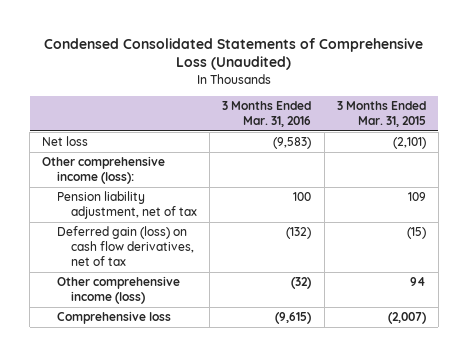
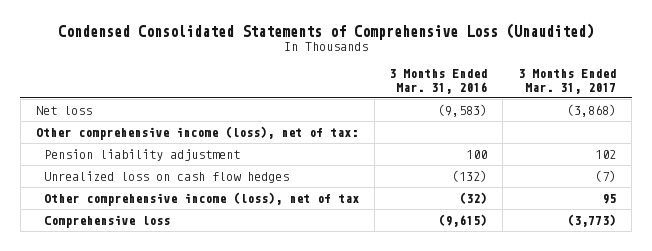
[336,101,426,128] 3 Months Ended Mar. 31, 2015 -> none
none -> [518,68,617,94] 3 Months Ended Mar. 31, 2017
[42,156,166,185] Other comprehensive income (loss): -> [35,125,358,140] Other comprehensive income (loss), net of tax:
[56,191,198,220] Pension liability adjustment, net of tax -> [43,148,240,161] Pension liability adjustment
[56,226,195,266] Deferred gain (loss) on cash flow derivatives, net of tax -> [43,170,289,183] Unrealized loss on cash flow hedges
[56,276,180,305] Other comprehensive income (loss) -> [43,191,359,206] Other comprehensive income (loss), net of tax

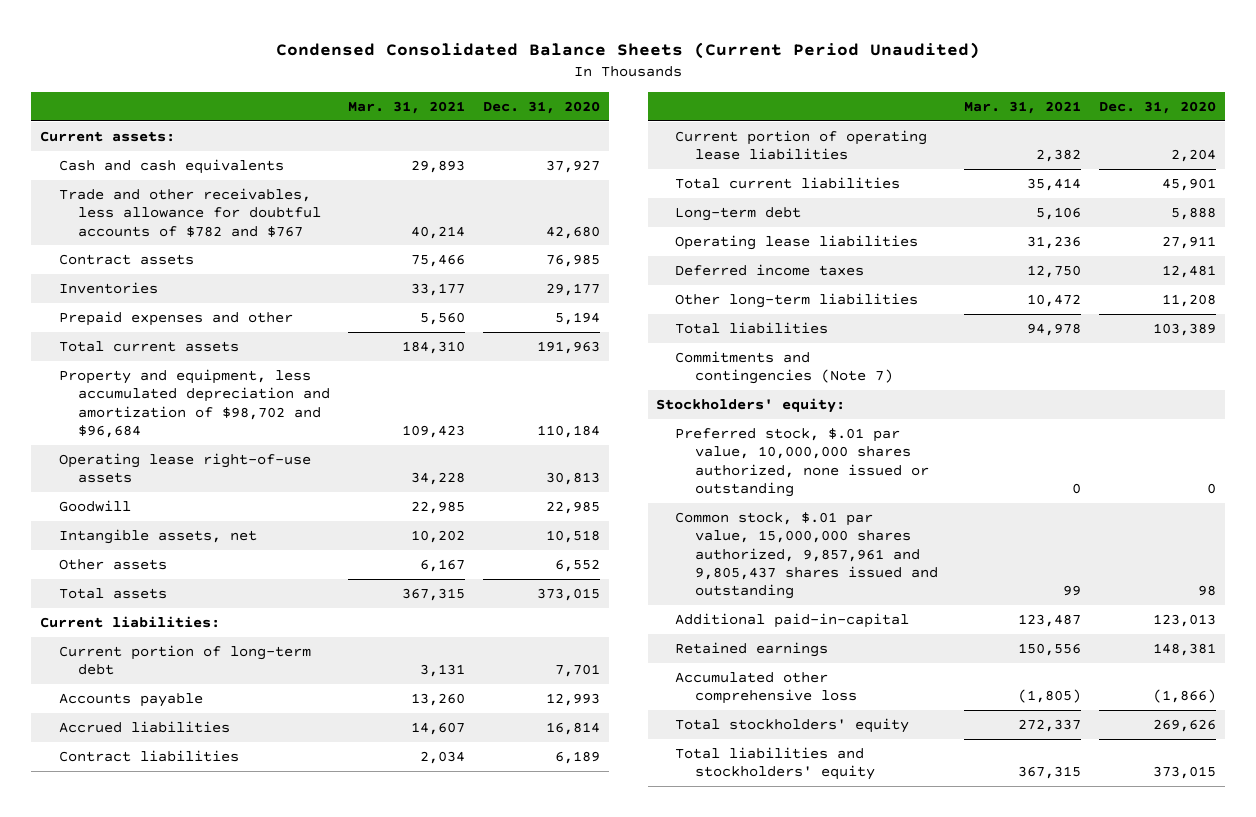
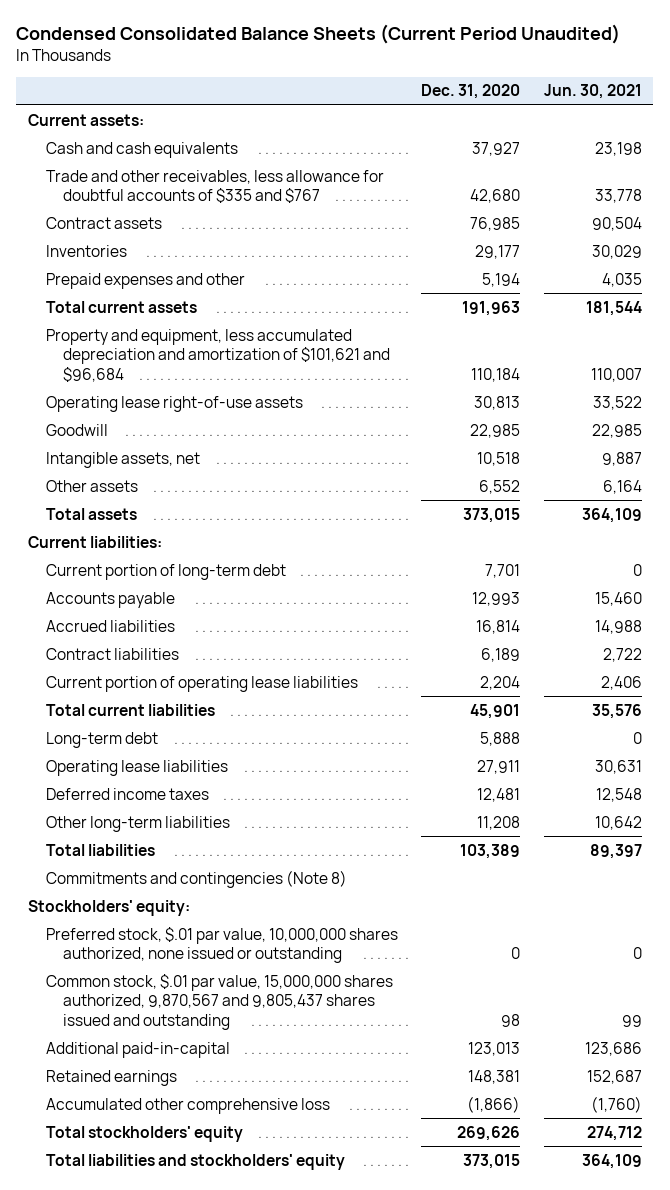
[347,100,465,114] Mar. 31, 2021 -> none
none -> [543,84,642,100] Jun. 30, 2021
[59,187,322,237] Trade and other receivables, less allowance for doubtful accounts of $782 and $767 -> [45,169,384,204] Trade and other receivables, less allowance for doubtful accounts of $335 and $767
[59,368,331,439] Property and equipment, less accumulated depreciation and amortization of $98,702 and $96,684 -> [45,328,391,382] Property and equipment, less accumulated depreciation and amortization of $101,621 and $96,684
[675,350,893,385] Commitments and contingencies (Note 7) -> [45,869,347,888] Commitments and contingencies (Note 8)
[675,511,938,600] Common stock, $.01 par value, 15,000,000 shares authorized, 9,857,961 and 9,805,437 shares issued and outstanding -> [45,973,393,1030] Common stock, $.01 par value, 15,000,000 shares authorized, 9,870,567 and 9,805,437 shares issued and outstanding

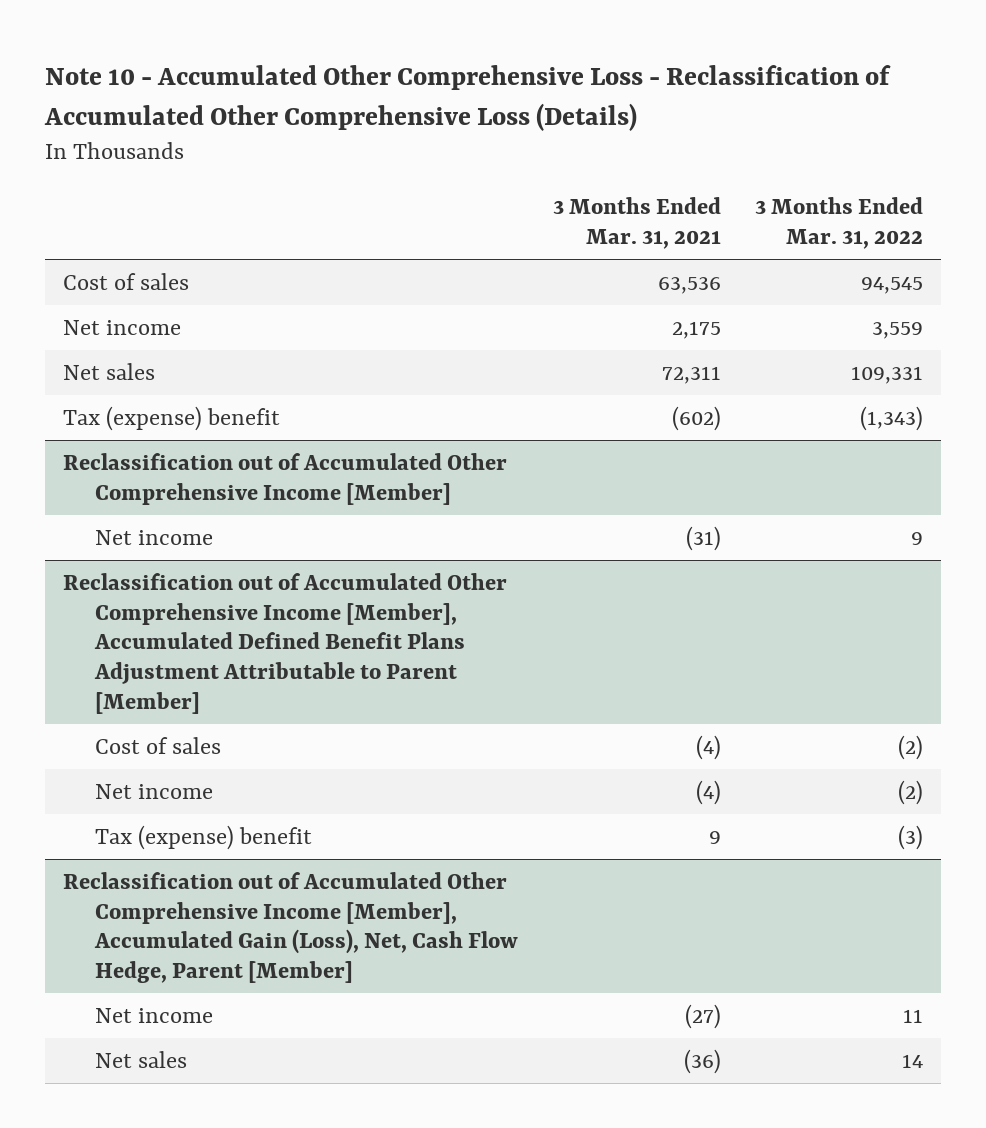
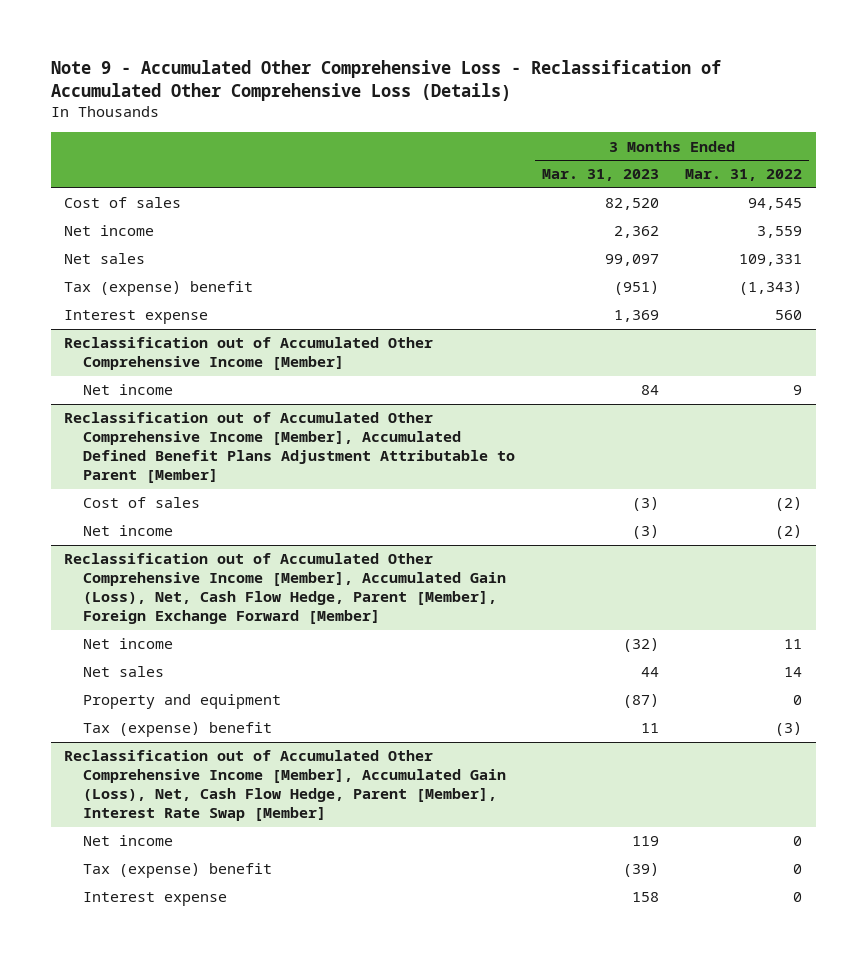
[44,64,892,131] Note 10 - Accumulated Other Comprehensive Loss - Reclassification of Accumulated Other Comprehensive Loss (Details) -> [50,59,721,102] Note 9 - Accumulated Other Comprehensive Loss - Reclassification of Accumulated Other Comprehensive Loss (Details)
[552,197,721,250] 3 Months Ended Mar. 31, 2021 -> none
none -> [541,169,659,182] Mar. 31, 2023
none -> [63,310,208,325] Interest expense
[95,824,313,850] Tax (expense) benefit -> none
[62,871,519,984] Reclassification out of Accumulated Other Comprehensive Income [Member], Accumulated Gain (Loss), Net, Cash Flow Hedge, Parent [Member] -> [63,553,507,625] Reclassification out of Accumulated Other Comprehensive Income [Member], Accumulated Gain (Loss), Net, Cash Flow Hedge, Parent [Member], Foreign Exchange Forward [Member]
none -> [83,694,282,710] Property and equipment
none -> [83,722,273,738] Tax (expense) benefit
none -> [63,750,507,822] Reclassification out of Accumulated Other Comprehensive Income [Member], Accumulated Gain (Loss), Net, Cash Flow Hedge, Parent [Member], Interest Rate Swap [Member]
none -> [83,835,174,847] Net income
none -> [83,863,273,879] Tax (expense) benefit
none -> [83,892,228,907] Interest expense

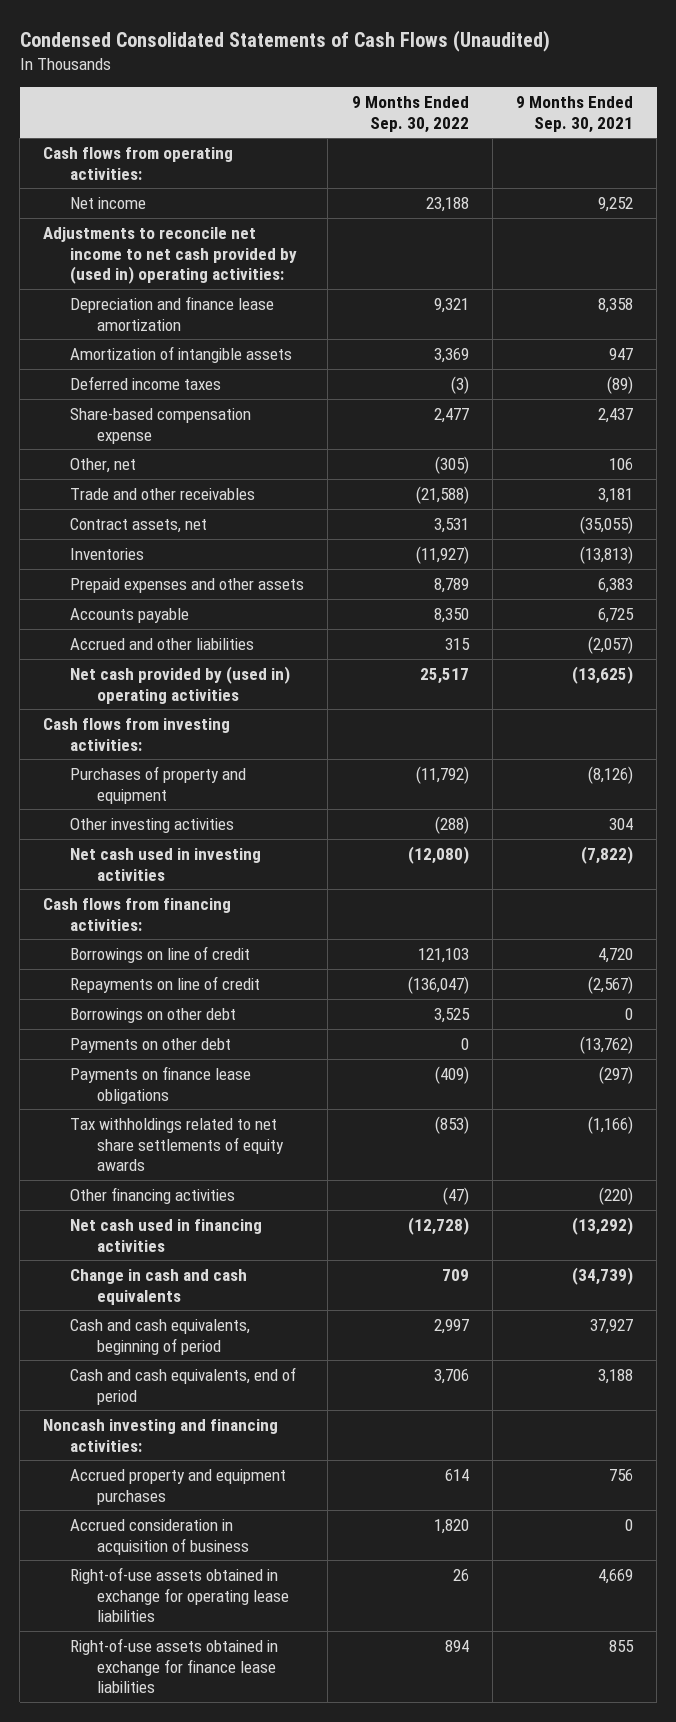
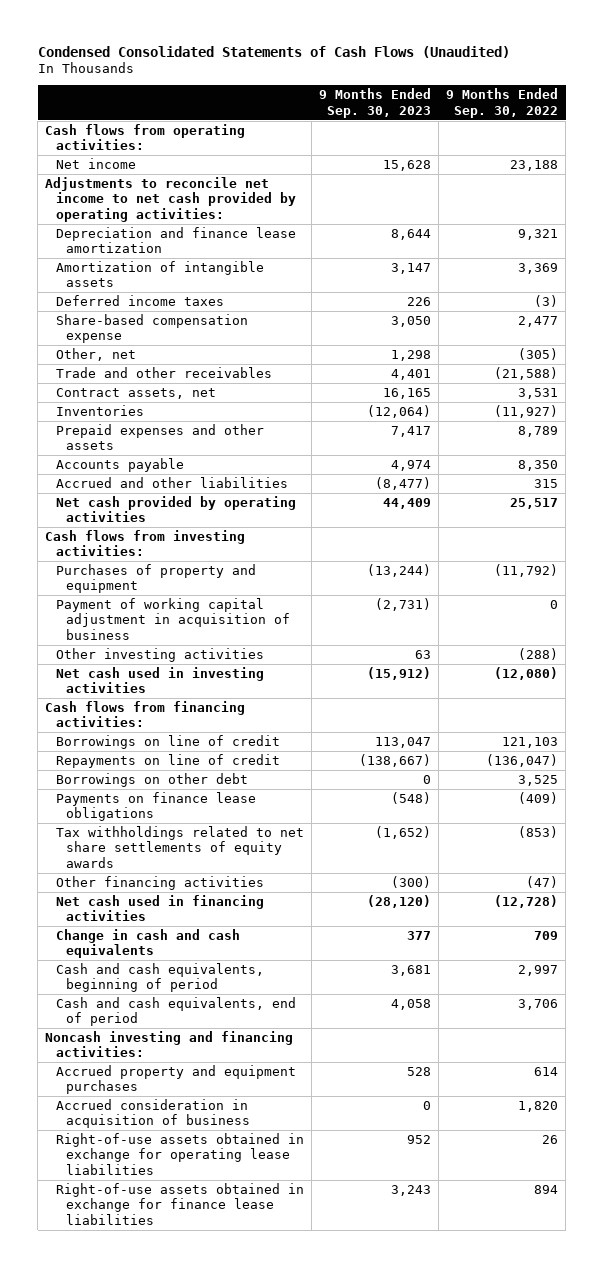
[515,96,633,133] 9 Months Ended Sep. 30, 2021 -> none
none -> [318,88,431,118] 9 Months Ended Sep. 30, 2023
[43,227,298,285] Adjustments to reconcile net income to net cash provided by (used in) operating activities: -> [45,176,296,222] Adjustments to reconcile net income to net cash provided by operating activities:
[70,666,291,704] Net cash provided by (used in) operating activities -> [55,495,296,523] Net cash provided by operating activities
none -> [55,597,290,640] Payment of working capital adjustment in acquisition of business
[70,1038,232,1054] Payments on other debt -> none

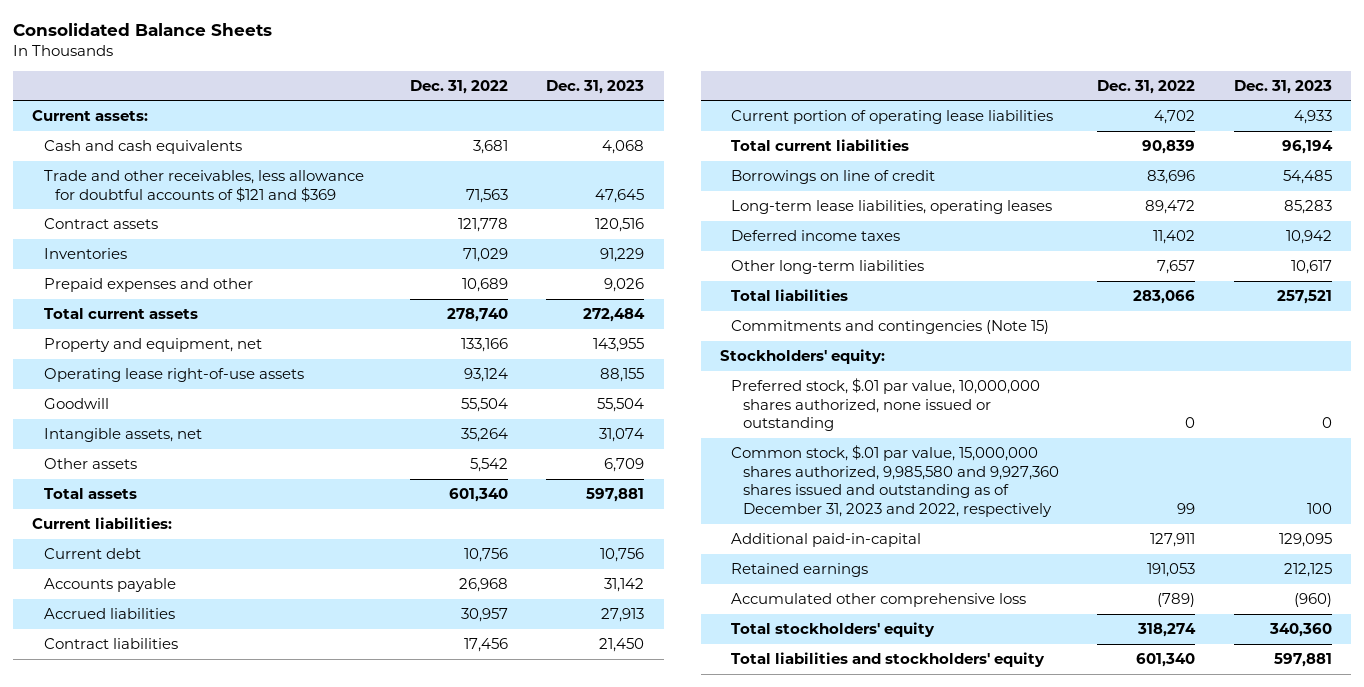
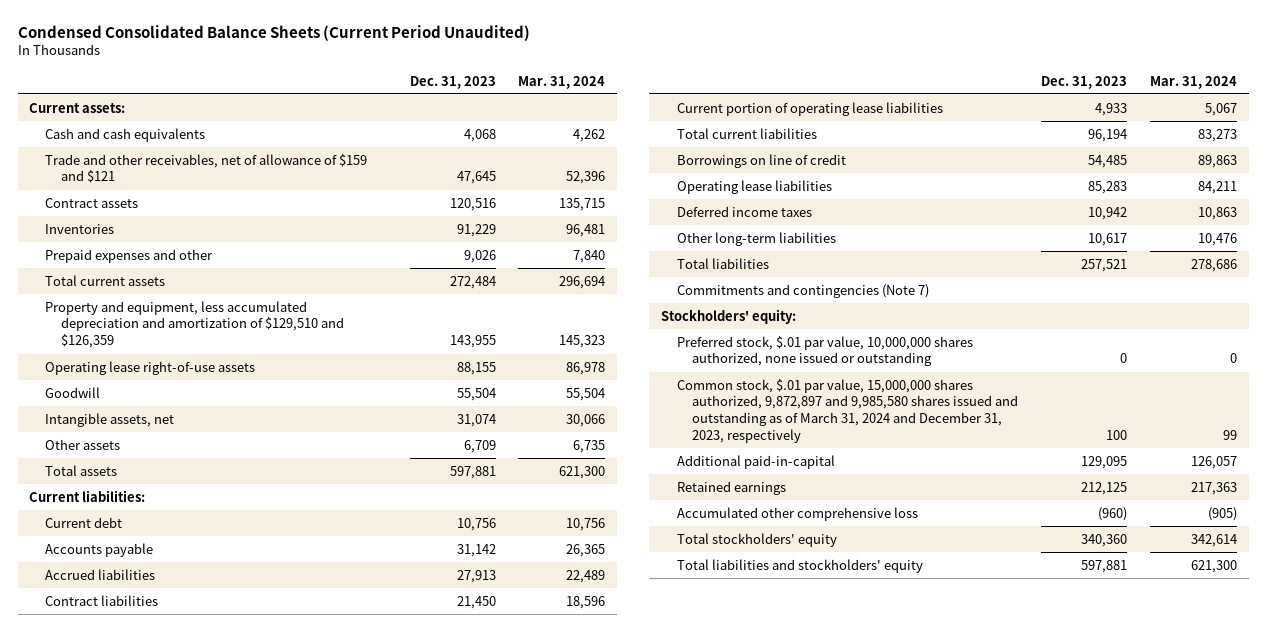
[12,22,272,36] Consolidated Balance Sheets -> [17,24,530,41] Condensed Consolidated Balance Sheets (Current Period Unaudited)
[409,79,508,94] Dec. 31, 2022 -> none
none -> [518,75,606,89] Mar. 31, 2024
[43,170,364,202] Trade and other receivables, less allowance for doubtful accounts of $121 and $369 -> [44,153,367,184] Trade and other receivables, net of allowance of $159 and $121
[43,338,262,353] Property and equipment, net -> [44,300,344,349] Property and equipment, less accumulated depreciation and amortization of $129,510 and $126,359
[731,200,1053,215] Long-term lease liabilities, operating leases -> [676,179,832,194] Operating lease liabilities
[731,320,1050,335] Commitments and contingencies (Note 15) -> [676,283,929,298] Commitments and contingencies (Note 7)
[731,445,1059,518] Common stock, $.01 par value, 15,000,000 shares authorized, 9,985,580 and 9,927,360 shares issued and outstanding as of December 31, 2023 and 2022, respectively -> [676,378,1019,444] Common stock, $.01 par value, 15,000,000 shares authorized, 9,872,897 and 9,985,580 shares issued and outstanding as of March 31, 2024 and December 31, 2023, respectively

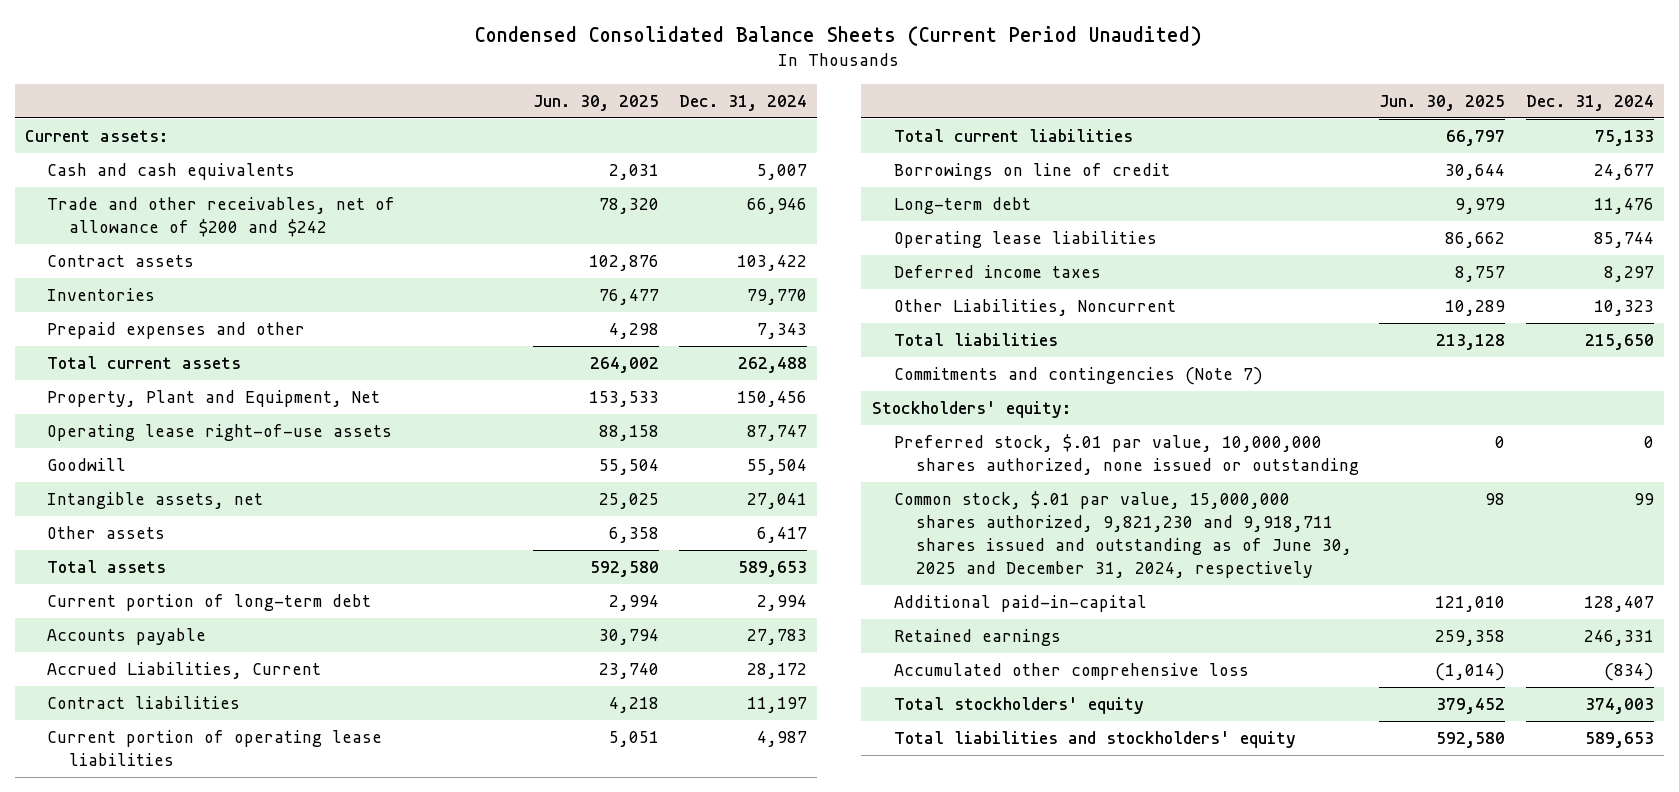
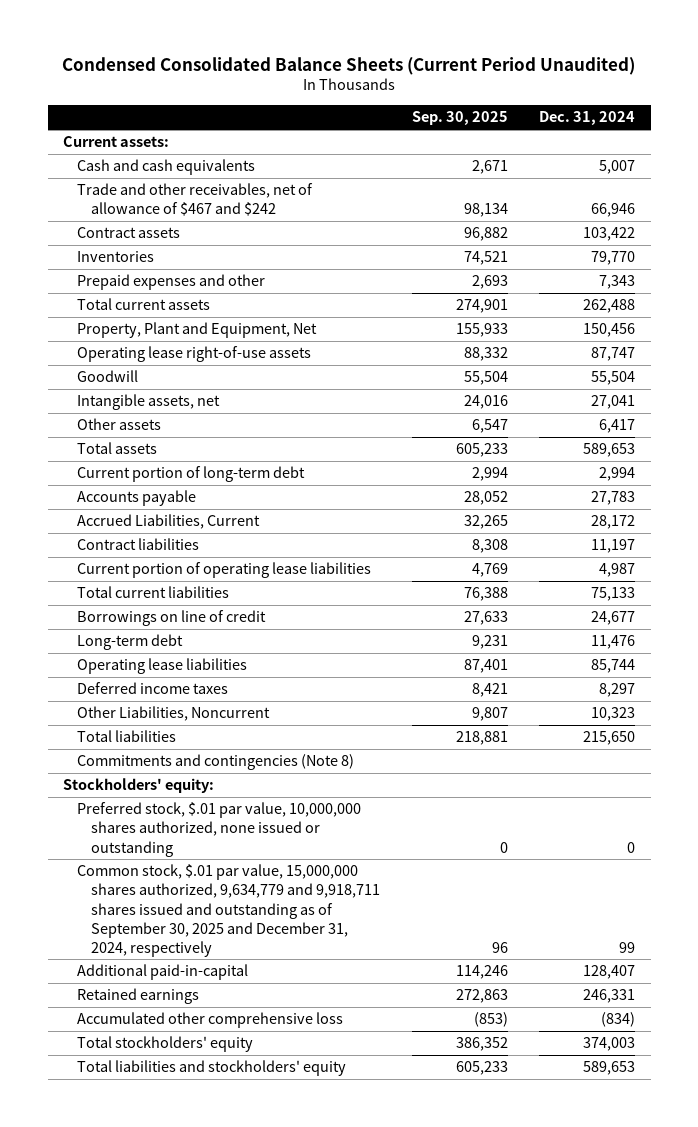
[532,94,659,111] Jun. 30, 2025 -> none
none -> [411,111,508,126] Sep. 30, 2025
[47,197,396,238] Trade and other receivables, net of allowance of $200 and $242 -> [77,183,314,217] Trade and other receivables, net of allowance of $467 and $242
[893,367,1263,386] Commitments and contingencies (Note 7) -> [77,754,355,771] Commitments and contingencies (Note 8)
[893,491,1352,578] Common stock, $.01 par value, 15,000,000 shares authorized, 9,821,230 and 9,918,711 shares issued and outstanding as of June 30, 2025 and December 31, 2024, respectively -> [77,864,381,957] Common stock, $.01 par value, 15,000,000 shares authorized, 9,634,779 and 9,918,711 shares issued and outstanding as of September 30, 2025 and December 31, 2024, respectively

